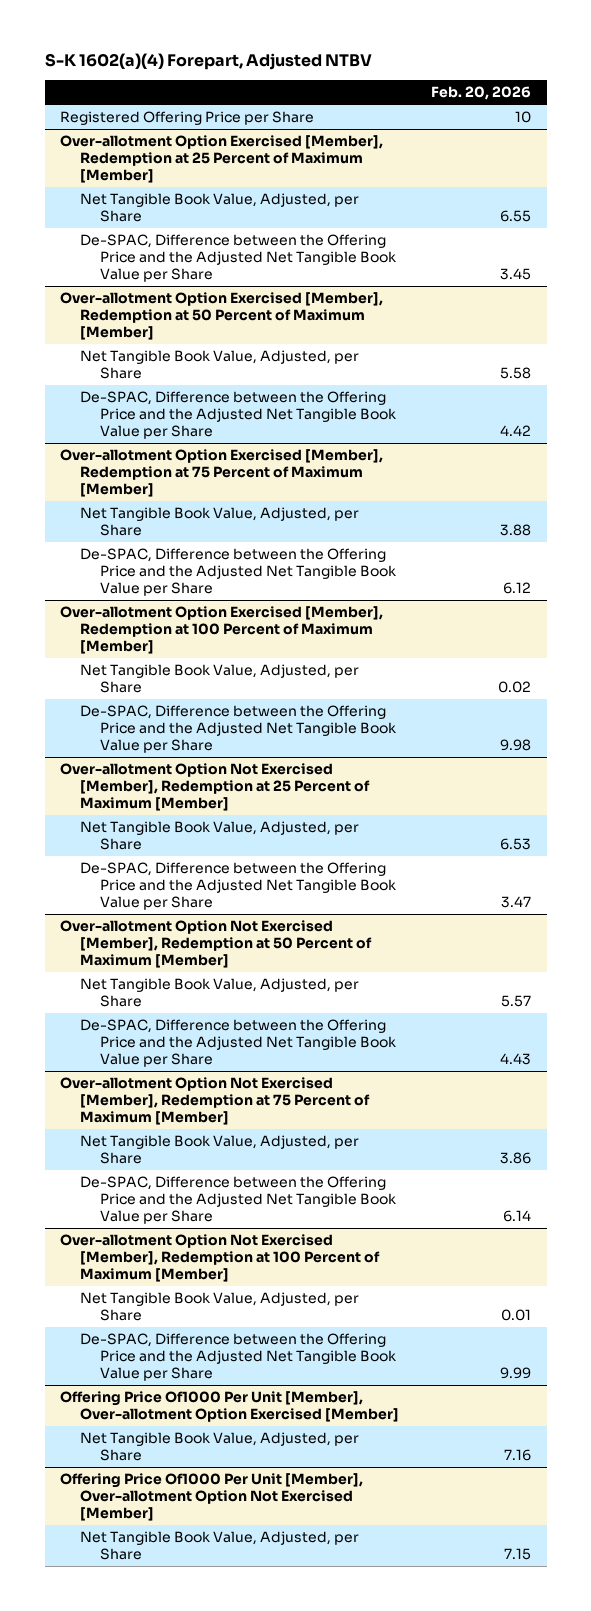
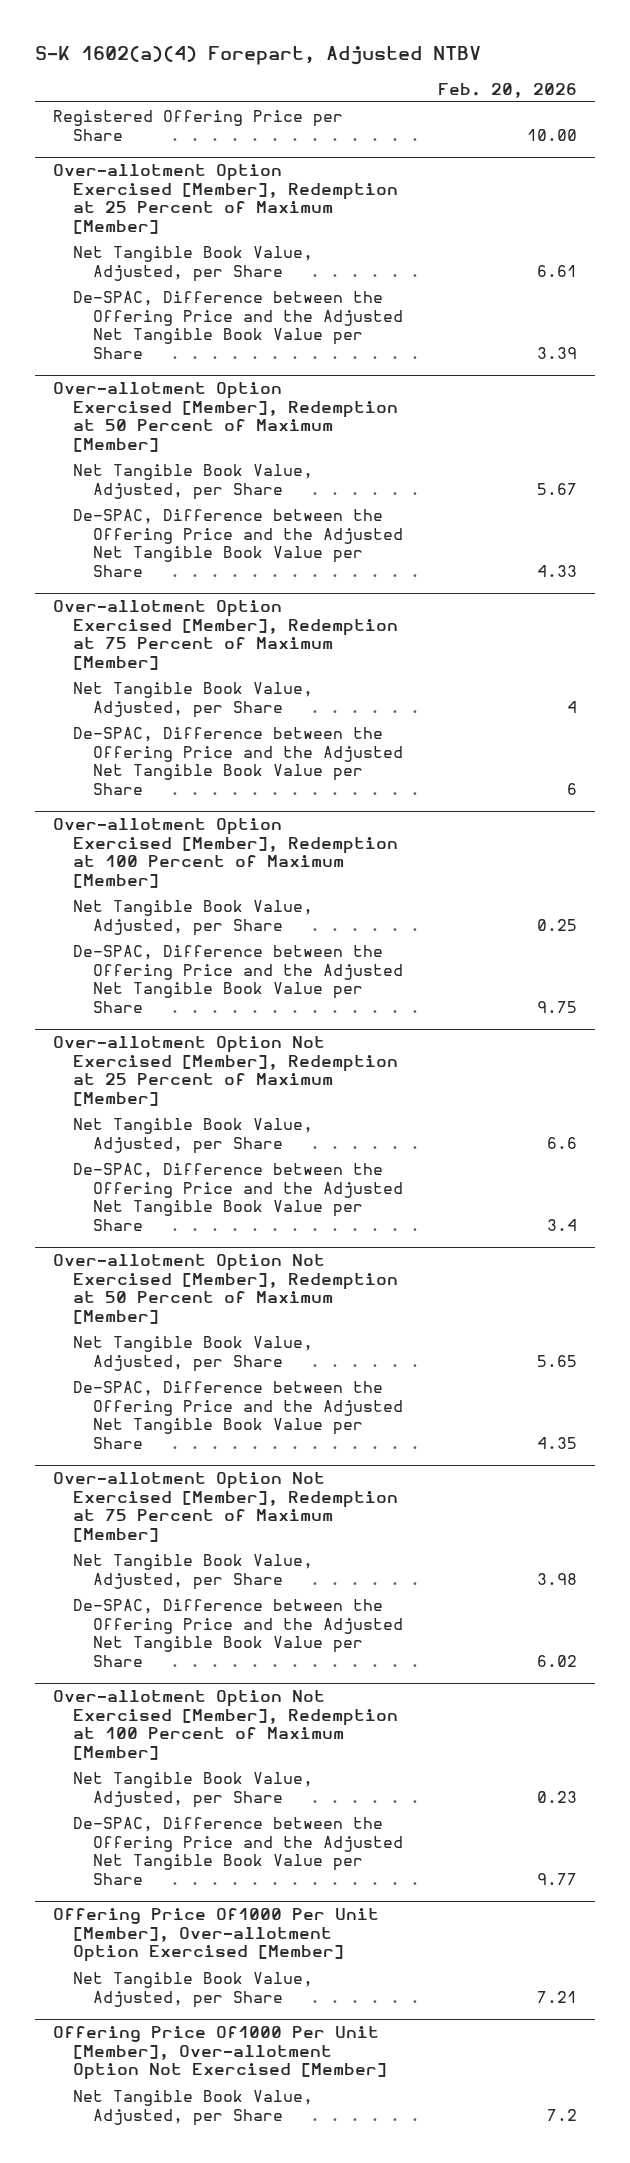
[514,111,531,124] 10 -> [527,128,578,141] 10.00
[499,209,531,222] 6.55 -> [537,264,578,277] 6.61
[499,267,531,280] 3.45 -> [537,346,578,359] 3.39
[499,366,531,379] 5.58 -> [537,482,578,495] 5.67
[499,424,531,436] 4.42 -> [537,564,578,577] 4.33
[499,523,531,536] 3.88 -> [567,700,578,713] 4
[502,581,531,594] 6.12 -> [567,782,578,795] 6
[497,680,531,693] 0.02 -> [537,918,578,931] 0.25
[499,738,531,751] 9.98 -> [537,1000,578,1013] 9.75
[499,837,531,850] 6.53 -> [547,1136,578,1149] 6.6
[500,895,531,908] 3.47 -> [547,1218,578,1231] 3.4
[500,994,531,1007] 5.57 -> [537,1354,578,1367] 5.65
[499,1052,531,1065] 4.43 -> [537,1436,578,1449] 4.35
[499,1151,531,1164] 3.86 -> [537,1572,578,1585] 3.98
[502,1209,531,1222] 6.14 -> [537,1654,578,1667] 6.02
[500,1308,531,1321] 0.01 -> [537,1790,578,1803] 0.23
[499,1366,531,1379] 9.99 -> [537,1872,578,1885] 9.77
[503,1448,531,1461] 7.16 -> [537,1990,578,2003] 7.21
[503,1547,531,1560] 7.15 -> [547,2108,578,2121] 7.2

